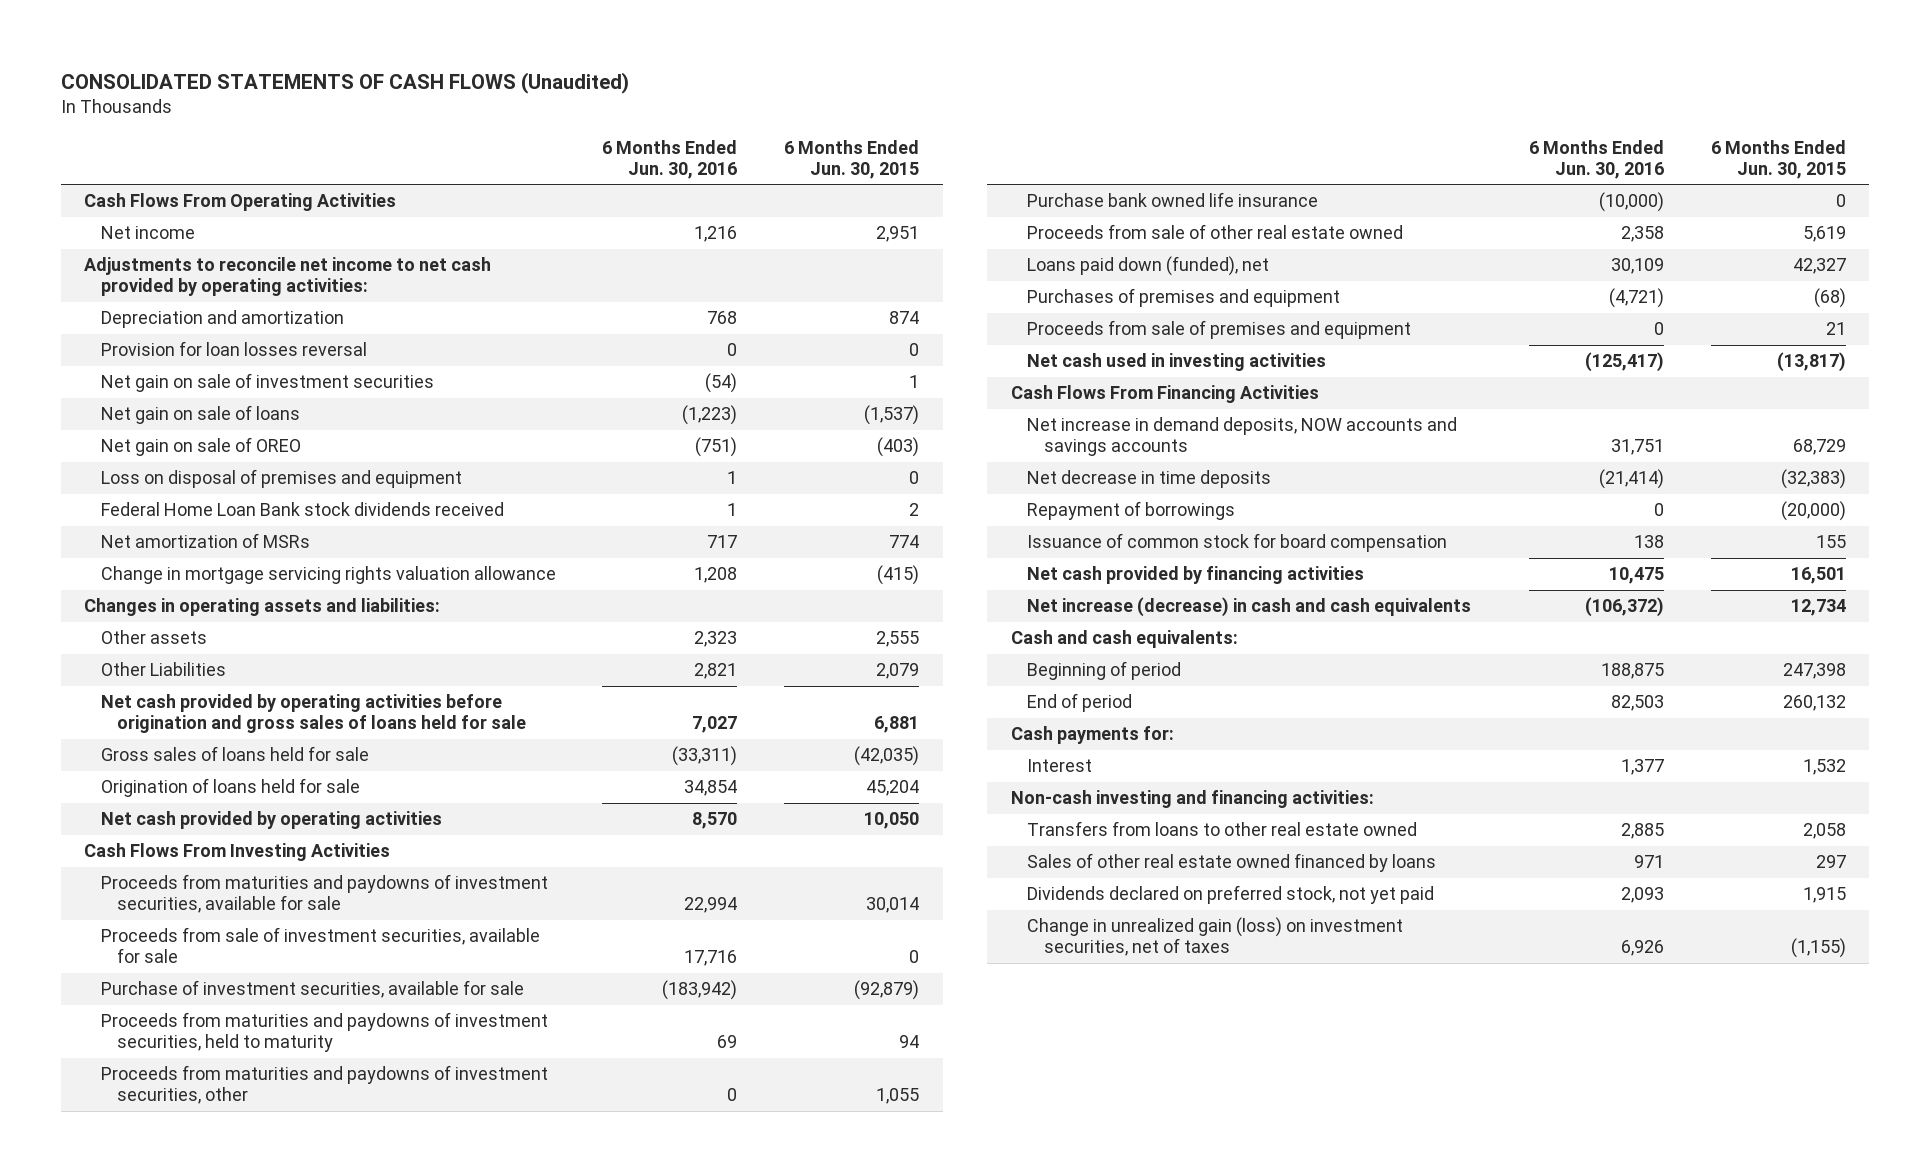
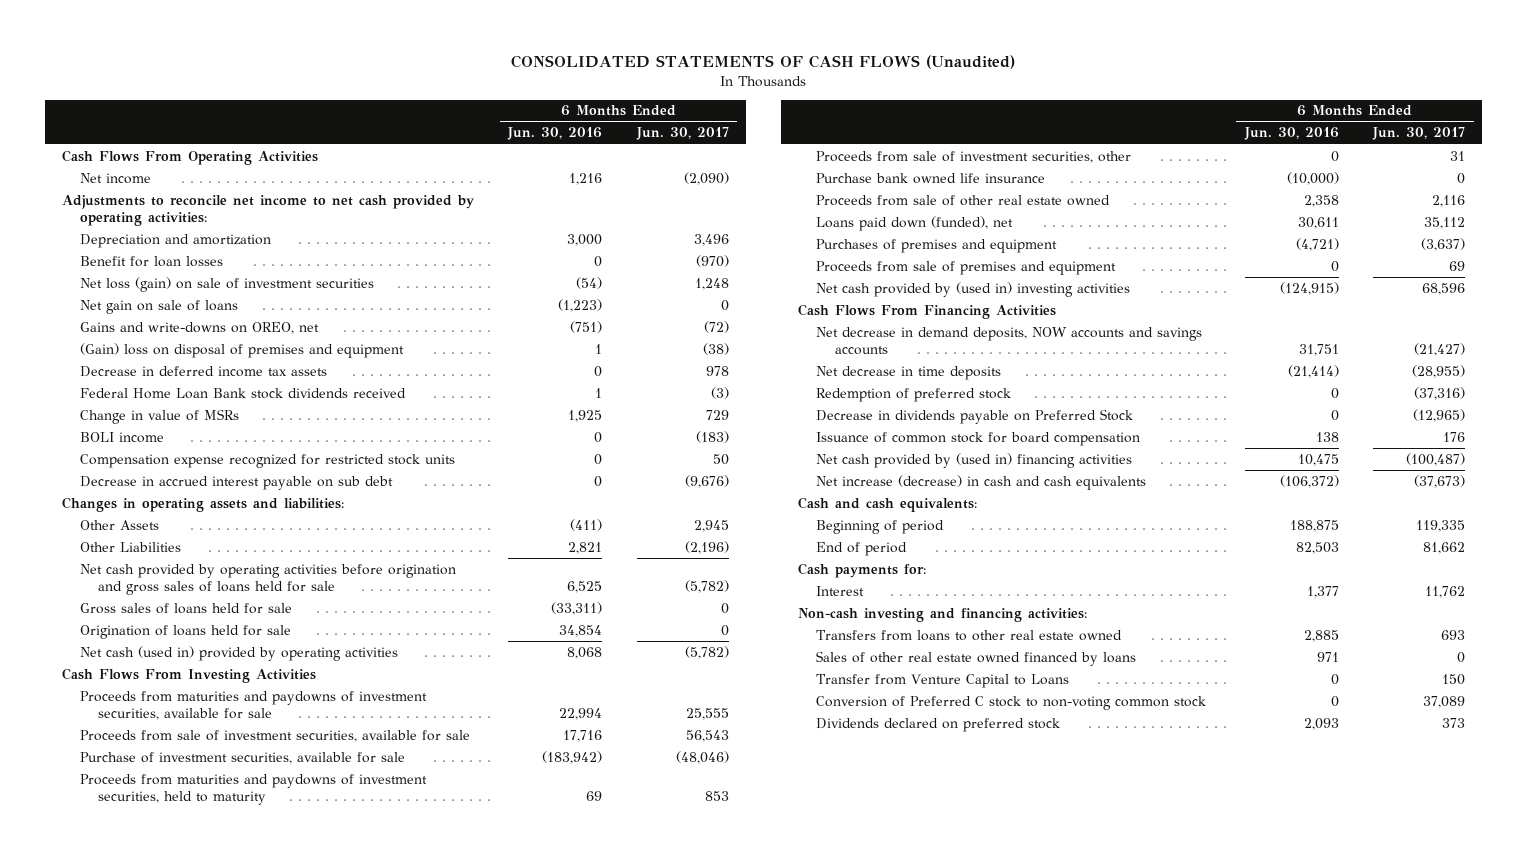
[784,139,920,179] 6 Months Ended Jun. 30, 2015 -> none
none -> [635,127,729,141] Jun. 30, 2017
[707,311,738,325] 768 -> [567,233,603,246] 3,000
[100,341,367,357] Provision for loan losses reversal -> [80,255,224,267] Benefit for loan losses
[100,373,434,393] Net gain on sale of investment securities -> [80,276,375,292] Net loss (gain) on sale of investment securities
[100,437,301,457] Net gain on sale of OREO -> [80,321,320,334] Gains and write-downs on OREO, net
[100,469,462,489] Loss on disposal of premises and equipment -> [80,342,405,358] (Gain) loss on disposal of premises and equipment
none -> [80,365,328,377] Decrease in deferred income tax assets
[100,533,310,549] Net amortization of MSRs -> none
[100,566,556,585] Change in mortgage servicing rights valuation allowance -> none
none -> [80,408,240,424] Change in value of MSRs
none -> [80,431,165,443] BOLI income
none -> [80,453,456,468] Compensation expense recognized for restricted stock units
none -> [80,475,394,490] Decrease in accrued interest payable on sub debt
[100,630,207,645] Other assets -> [80,519,160,530] Other Assets
[694,631,738,648] 2,323 -> [570,518,603,531] (411)
[692,716,738,734] 7,027 -> [567,581,603,594] 6,525
[100,811,442,830] Net cash provided by operating activities -> [80,645,399,661] Net cash (used in) provided by operating activities
[692,812,738,830] 8,570 -> [567,646,603,659] 8,068
[100,1065,548,1105] Proceeds from maturities and paydowns of investment securities, other -> [816,150,1132,163] Proceeds from sale of investment securities, other
[1610,258,1664,275] 30,109 -> [1297,216,1339,229] 30,611
[1027,353,1327,372] Net cash used in investing activities -> [816,281,1131,297] Net cash provided by (used in) investing activities
[1584,352,1664,373] (125,417) -> [1279,281,1339,295] (124,915)
[1027,417,1458,457] Net increase in demand deposits, NOW accounts and savings accounts -> [816,326,1203,356] Net decrease in demand deposits, NOW accounts and savings accounts
[1027,501,1236,521] Repayment of borrowings -> none
none -> [816,387,1012,402] Redemption of preferred stock
none -> [816,408,1134,424] Decrease in dividends payable on Preferred Stock
[1027,566,1365,585] Net cash provided by financing activities -> [816,452,1133,468] Net cash provided by (used in) financing activities
[1027,917,1404,957] Change in unrealized gain (loss) on investment securities, net of taxes -> none
none -> [816,673,1070,688] Transfer from Venture Capital to Loans
none -> [816,695,1207,710] Conversion of Preferred C stock to non-voting common stock
[1027,885,1435,905] Dividends declared on preferred stock, not yet paid -> [816,717,1061,732] Dividends declared on preferred stock

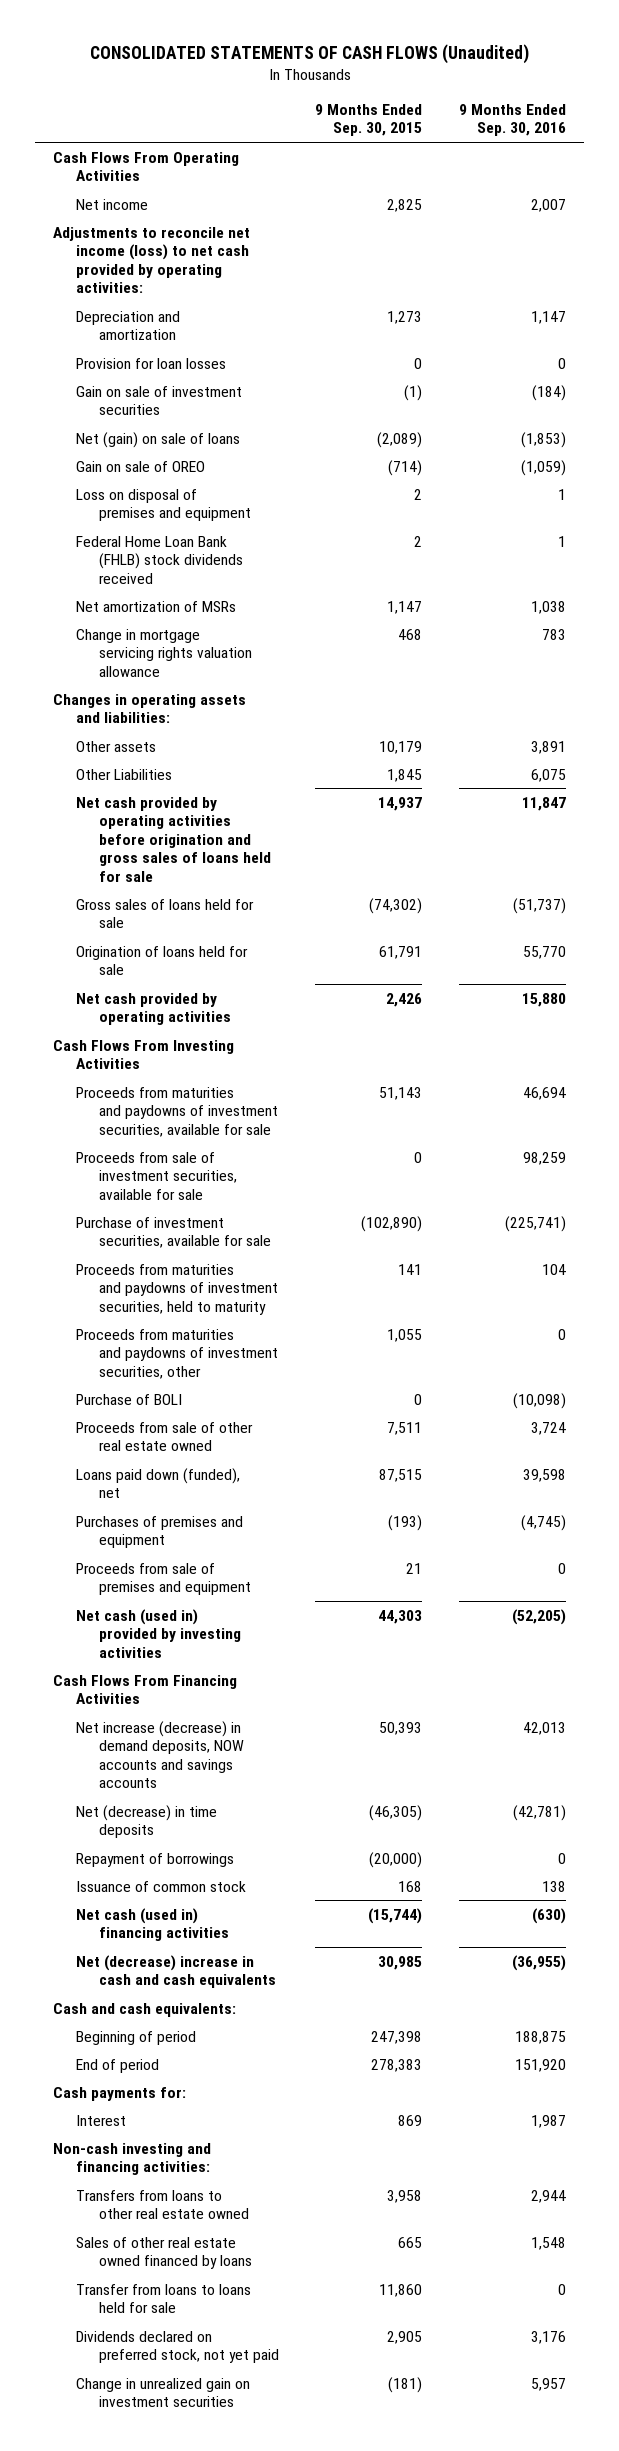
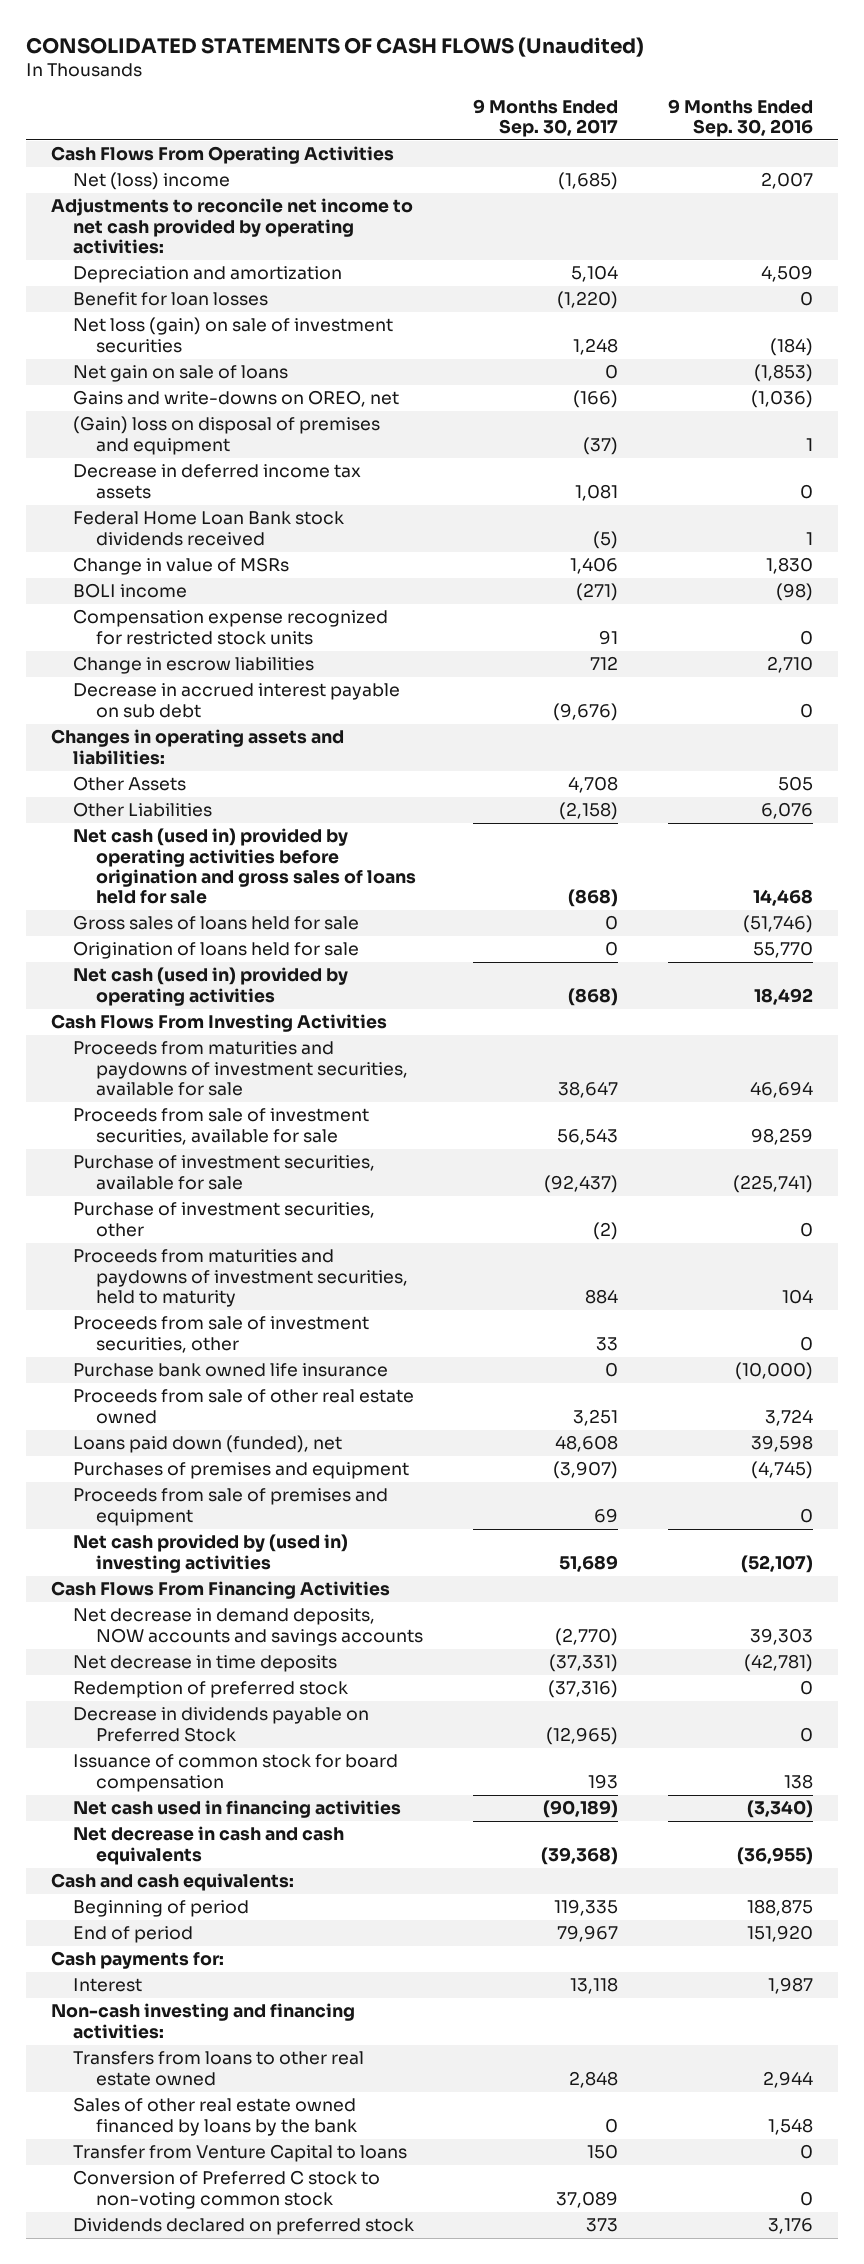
[315,103,423,137] 9 Months Ended Sep. 30, 2015 -> none
none -> [473,98,619,138] 9 Months Ended Sep. 30, 2017
[76,600,237,612] Net amortization of MSRs -> none
[76,628,252,677] Change in mortgage servicing rights valuation allowance -> none
[76,198,149,210] Net income -> [73,172,231,191] Net (loss) income
[53,226,251,294] Adjustments to reconcile net income (loss) to net cash provided by operating activities: -> [50,198,413,255] Adjustments to reconcile net income to net cash provided by operating activities:
[530,310,566,324] 1,147 -> [761,265,814,283] 4,509
[76,357,227,369] Provision for loan losses -> [73,292,269,307] Benefit for loan losses
[76,385,243,416] Gain on sale of investment securities -> [73,317,394,353] Net loss (gain) on sale of investment securities
[76,431,241,448] Net (gain) on sale of loans -> [73,365,289,383] Net gain on sale of loans
[76,460,206,472] Gain on sale of OREO -> [73,390,400,408] Gains and write-downs on OREO, net
[520,459,566,476] (1,059) -> [751,390,814,409] (1,036)
[76,488,251,522] Loss on disposal of premises and equipment -> [73,416,381,455] (Gain) loss on disposal of premises and equipment
none -> [73,464,362,499] Decrease in deferred income tax assets
[76,535,243,584] Federal Home Loan Bank (FHLB) stock dividends received -> [73,511,345,546] Federal Home Loan Bank stock dividends received
none -> [73,557,290,576] Change in value of MSRs
none -> [73,583,188,599] BOLI income
none -> [73,609,389,645] Compensation expense recognized for restricted stock units
none -> [73,656,315,675] Change in escrow liabilities
none -> [73,683,401,718] Decrease in accrued interest payable on sub debt
[76,740,157,752] Other assets -> [73,776,187,792] Other Assets
[530,740,566,754] 3,891 -> [778,776,814,792] 505
[530,768,566,782] 6,075 -> [761,802,814,820] 6,076
[76,796,271,882] Net cash provided by operating activities before origination and gross sales of loans held for sale -> [73,828,417,905] Net cash (used in) provided by operating activities before origination and gross sales of loans held for sale
[521,796,566,811] 11,847 -> [753,889,814,907] 14,468
[512,897,566,914] (51,737) -> [743,915,814,934] (51,746)
[76,992,231,1026] Net cash provided by operating activities -> [73,967,349,1006] Net cash (used in) provided by operating activities
[521,992,566,1007] 15,880 -> [754,987,814,1005] 18,492
none -> [73,1202,376,1237] Purchase of investment securities, other
[76,1393,183,1405] Purchase of BOLI -> none
[76,1328,278,1379] Proceeds from maturities and paydowns of investment securities, other -> [73,1316,370,1353] Proceeds from sale of investment securities, other
none -> [73,1363,389,1378] Purchase bank owned life insurance
[76,1608,241,1658] Net cash (used in) provided by investing activities -> [73,1534,349,1573] Net cash provided by (used in) investing activities
[511,1608,566,1625] (52,205) -> [741,1554,814,1573] (52,107)
[76,1852,235,1867] Repayment of borrowings -> none
[76,1720,244,1789] Net increase (decrease) in demand deposits, NOW accounts and savings accounts -> [73,1608,424,1646] Net decrease in demand deposits, NOW accounts and savings accounts
[522,1721,566,1735] 42,013 -> [750,1627,814,1645] 39,303
[76,1804,218,1839] Net (decrease) in time deposits -> [73,1655,338,1673] Net decrease in time deposits
none -> [73,1681,349,1699] Redemption of preferred stock
none -> [73,1707,370,1742] Decrease in dividends payable on Preferred Stock
[76,1880,247,1892] Issuance of common stock -> [73,1754,399,1792] Issuance of common stock for board compensation
[76,1907,229,1942] Net cash (used in) financing activities -> [73,1800,402,1819] Net cash used in financing activities
[531,1907,566,1924] (630) -> [747,1800,814,1819] (3,340)
[76,1954,276,1989] Net (decrease) increase in cash and cash equivalents -> [73,1826,345,1865] Net decrease in cash and cash equivalents
[76,2283,252,2314] Transfer from loans to loans held for sale -> none
[76,2377,251,2408] Change in unrealized gain on investment securities -> none
[76,2236,252,2270] Sales of other real estate owned financed by loans -> [73,2097,358,2136] Sales of other real estate owned financed by loans by the bank
none -> [73,2144,408,2163] Transfer from Venture Capital to loans
none -> [73,2170,381,2209] Conversion of Preferred C stock to non-voting common stock
[76,2330,279,2364] Dividends declared on preferred stock, not yet paid -> [73,2218,415,2236] Dividends declared on preferred stock

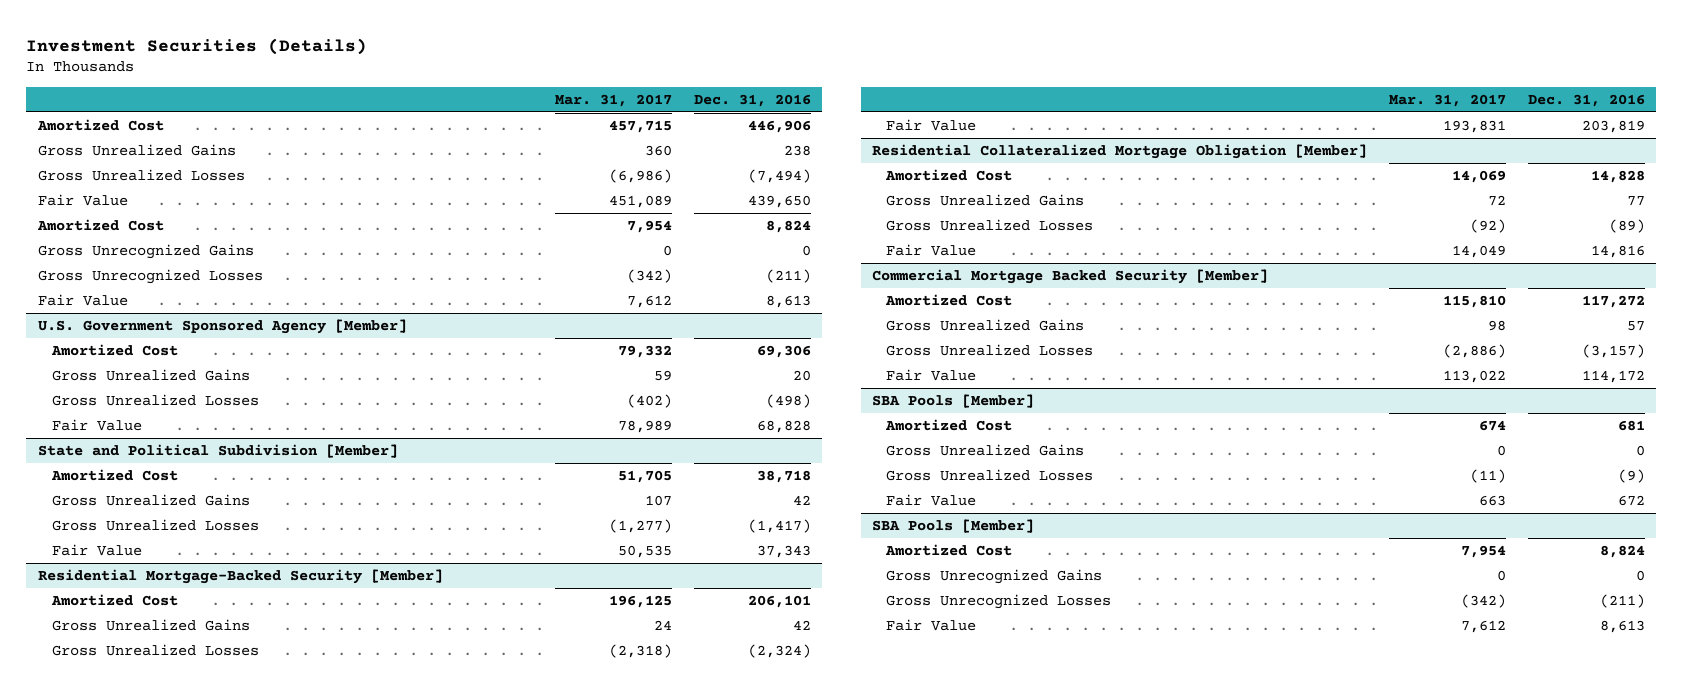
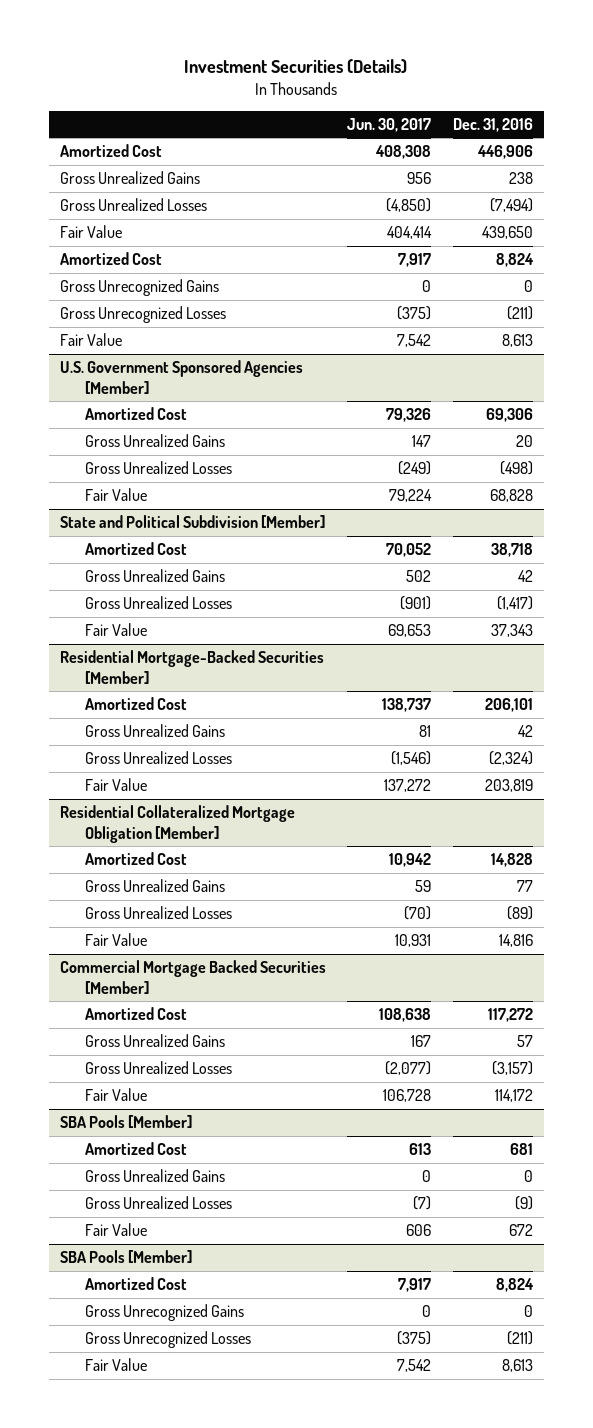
[554,93,672,107] Mar. 31, 2017 -> none
none -> [347,117,432,132] Jun. 30, 2017
[37,318,407,334] U.S. Government Sponsored Agency [Member] -> [59,360,303,394] U.S. Government Sponsored Agencies [Member]
[37,568,443,584] Residential Mortgage-Backed Security [Member] -> [59,650,324,684] Residential Mortgage-Backed Securities [Member]
[871,268,1268,284] Commercial Mortgage Backed Security [Member] -> [59,960,326,994] Commercial Mortgage Backed Securities [Member]

